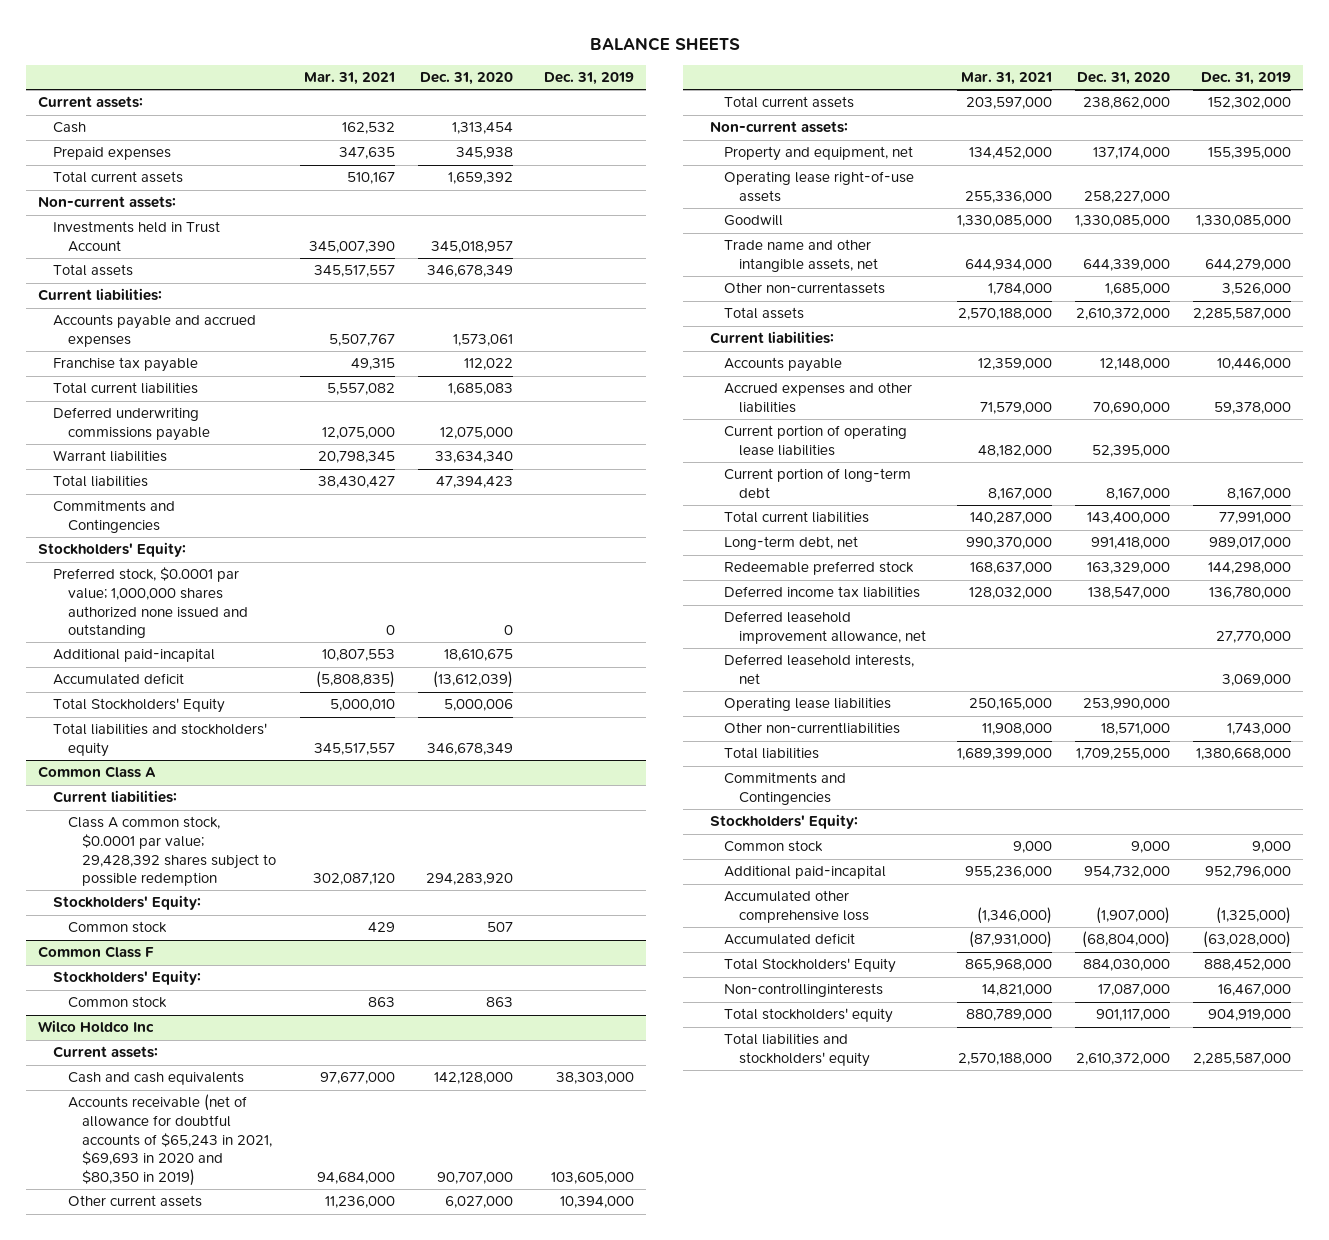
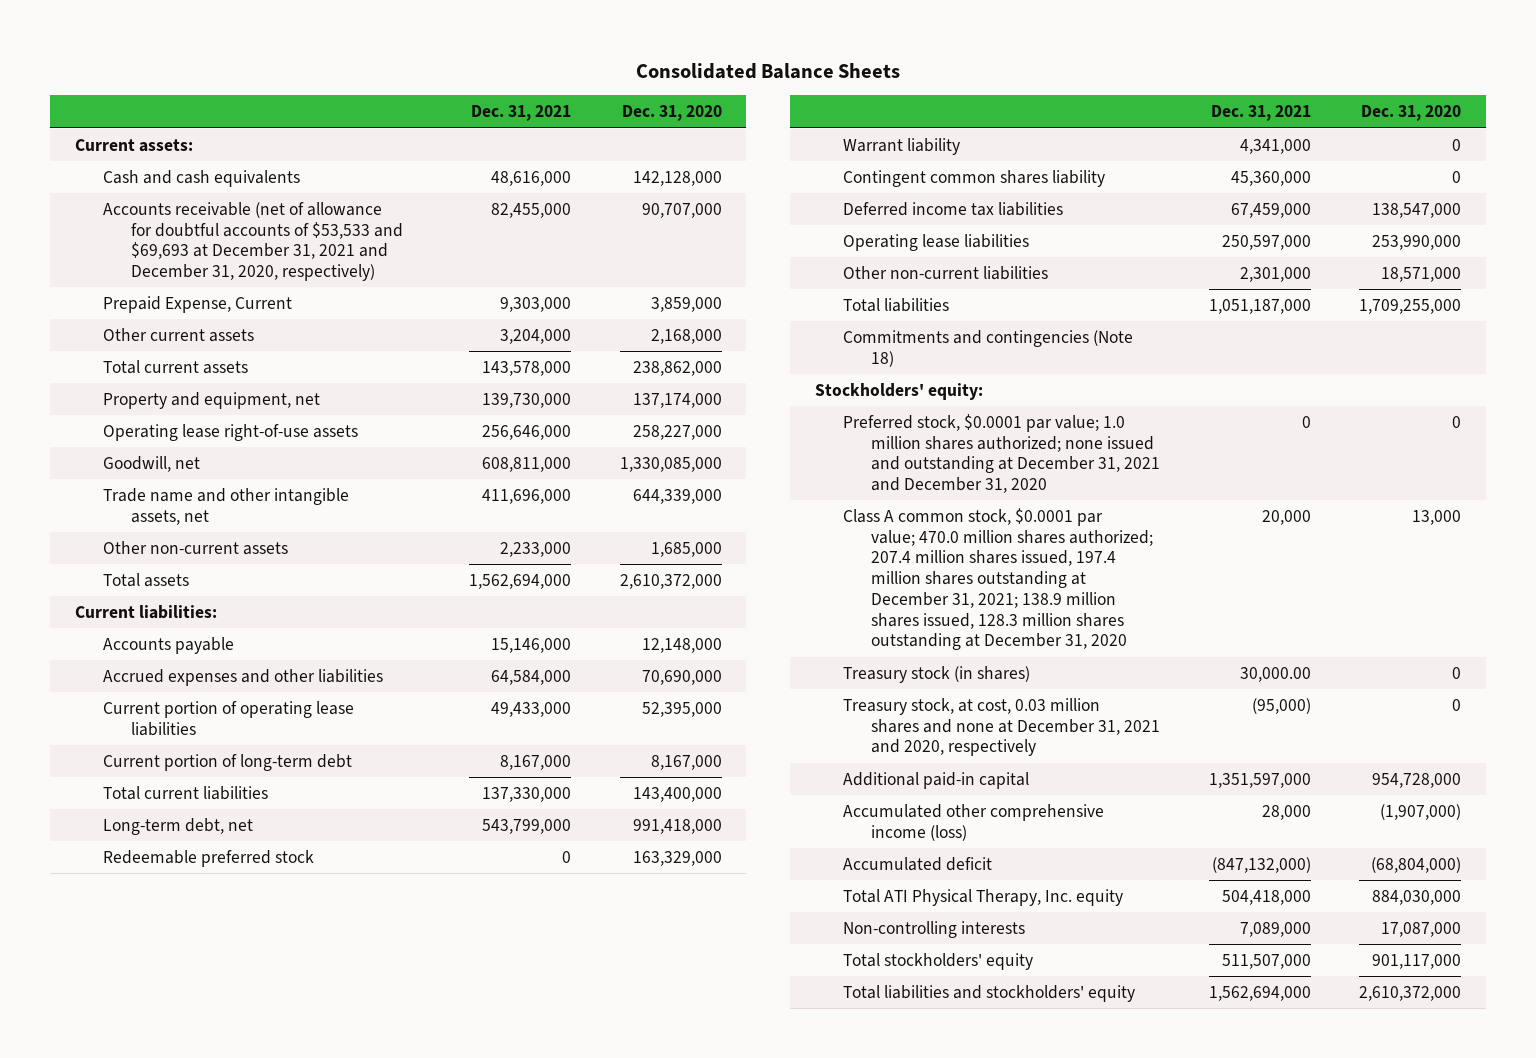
[589,36,740,51] BALANCE SHEETS -> [636,62,901,79] Consolidated Balance Sheets
[303,72,395,86] Mar. 31, 2021 -> none
[544,72,635,86] Dec. 31, 2019 -> none
none -> [470,105,571,122] Dec. 31, 2021
[52,122,86,134] Cash -> none
[52,147,171,161] Prepaid expenses -> none
[52,171,183,184] Total current assets -> none
[38,196,177,209] Non-current assets: -> none
[52,221,220,253] Investments held in Trust Account -> none
[52,264,133,277] Total assets -> none
[38,288,163,302] Current liabilities: -> none
[52,314,256,348] Accounts payable and accrued expenses -> none
[52,357,198,373] Franchise tax payable -> none
[52,382,198,395] Total current liabilities -> none
[52,407,210,442] Deferred underwriting commissions payable -> none
[52,450,167,463] Warrant liabilities -> none
[52,475,148,488] Total liabilities -> none
[52,500,175,534] Commitments and Contingencies -> none
[38,542,187,558] Stockholders' Equity: -> none
[52,567,248,639] Preferred stock, $0.0001 par value; 1,000,000 shares authorized none issued and outstanding -> none
[52,648,215,663] Additional paid-incapital -> none
[52,673,184,686] Accumulated deficit -> none
[52,698,225,714] Total Stockholders' Equity -> none
[52,723,267,758] Total liabilities and stockholders' equity -> none
[38,766,157,779] Common Class A -> none
[52,790,177,804] Current liabilities: -> none
[67,816,277,887] Class A common stock, $0.0001 par value; 29,428,392 shares subject to possible redemption -> none
[52,895,201,911] Stockholders' Equity: -> none
[67,921,167,934] Common stock -> none
[38,946,155,959] Common Class F -> none
[52,970,201,986] Stockholders' Equity: -> none
[67,996,167,1009] Common stock -> none
[38,1020,155,1033] Wilco Holdco Inc -> none
[52,1046,158,1059] Current assets: -> none
[67,1094,273,1186] Accounts receivable (net of allowance for doubtful accounts of $65,243 in 2021, $69,693 in 2020 and $80,350 in 2019) -> [102,201,403,282] Accounts receivable (net of allowance for doubtful accounts of $53,533 and $69,693 at December 31, 2021 and December 31, 2020, respectively)
none -> [102,295,292,313] Prepaid Expense, Current
[444,1196,513,1209] 6,027,000 -> [650,328,722,344] 2,168,000
[709,121,848,134] Non-current assets: -> none
[724,215,784,227] Goodwill -> [102,455,200,472] Goodwill, net
[724,282,886,295] Other non-currentassets -> [102,540,288,555] Other non-current assets
none -> [842,137,960,155] Warrant liability
none -> [842,169,1105,187] Contingent common shares liability
[724,611,927,645] Deferred leasehold improvement allowance, net -> none
[724,654,915,685] Deferred leasehold interests, net -> none
[724,722,901,735] Other non-currentliabilities -> [842,265,1048,280] Other non-current liabilities
[724,840,824,853] Common stock -> none
[724,865,887,880] Additional paid-incapital -> none
[724,772,847,806] Commitments and Contingencies -> [842,329,1133,367] Commitments and contingencies (Note 18)
[709,814,858,830] Stockholders' Equity: -> [814,382,983,400] Stockholders' equity:
none -> [842,413,1160,494] Preferred stock, $0.0001 par value; 1.0 million shares authorized; none issued and outstanding at December 31, 2021 and December 31, 2020
none -> [842,507,1153,651] Class A common stock, $0.0001 par value; 470.0 million shares authorized; 207.4 million shares issued, 197.4 million shares outstanding at December 31, 2021; 138.9 million shares issued, 128.3 million shares outstanding at December 31, 2020
none -> [842,665,1030,683] Treasury stock (in shares)
none -> [842,697,1160,757] Treasury stock, at cost, 0.03 million shares and none at December 31, 2021 and 2020, respectively
none -> [842,771,1029,789] Additional paid-in capital
[724,890,870,924] Accumulated other comprehensive loss -> [842,803,1104,841] Accumulated other comprehensive income (loss)
[724,958,897,974] Total Stockholders' Equity -> [842,888,1123,906] Total ATI Physical Therapy, Inc. equity
[724,983,884,998] Non-controllinginterests -> [842,920,1025,938] Non-controlling interests

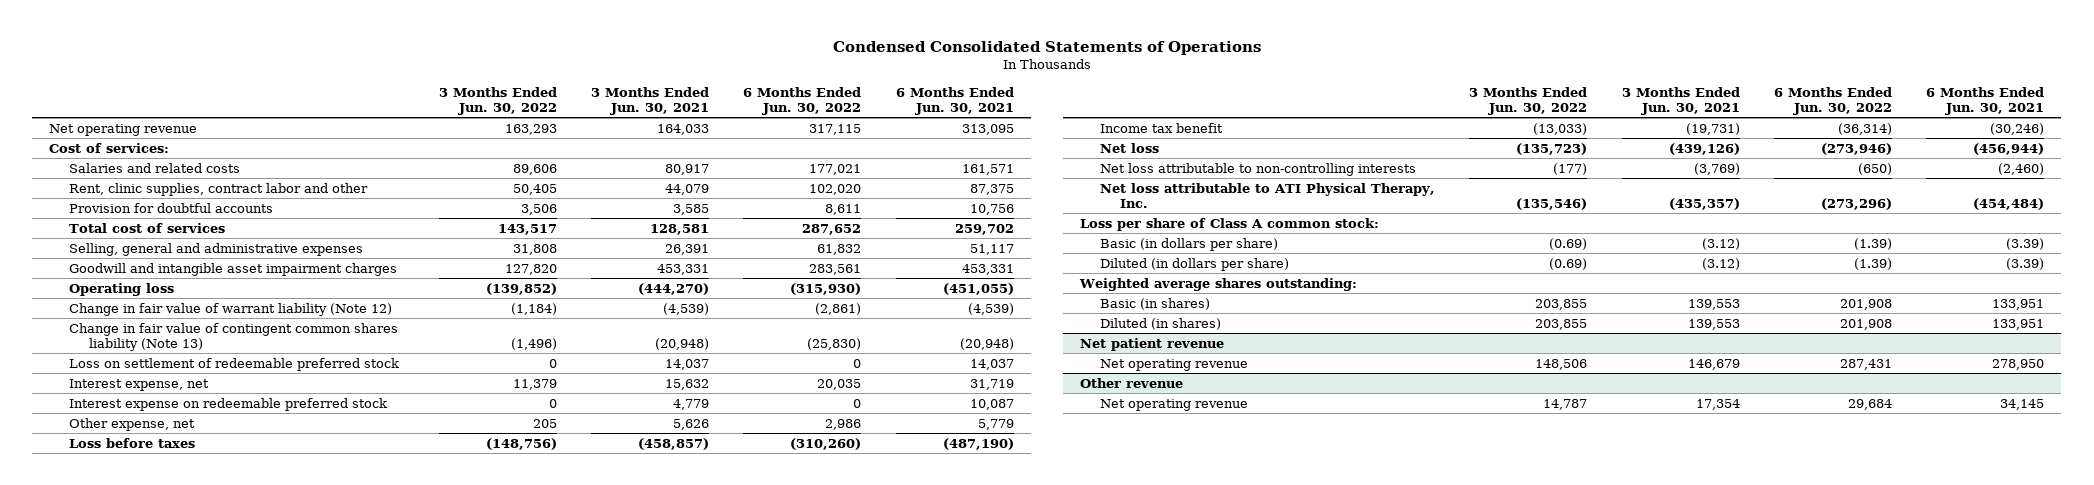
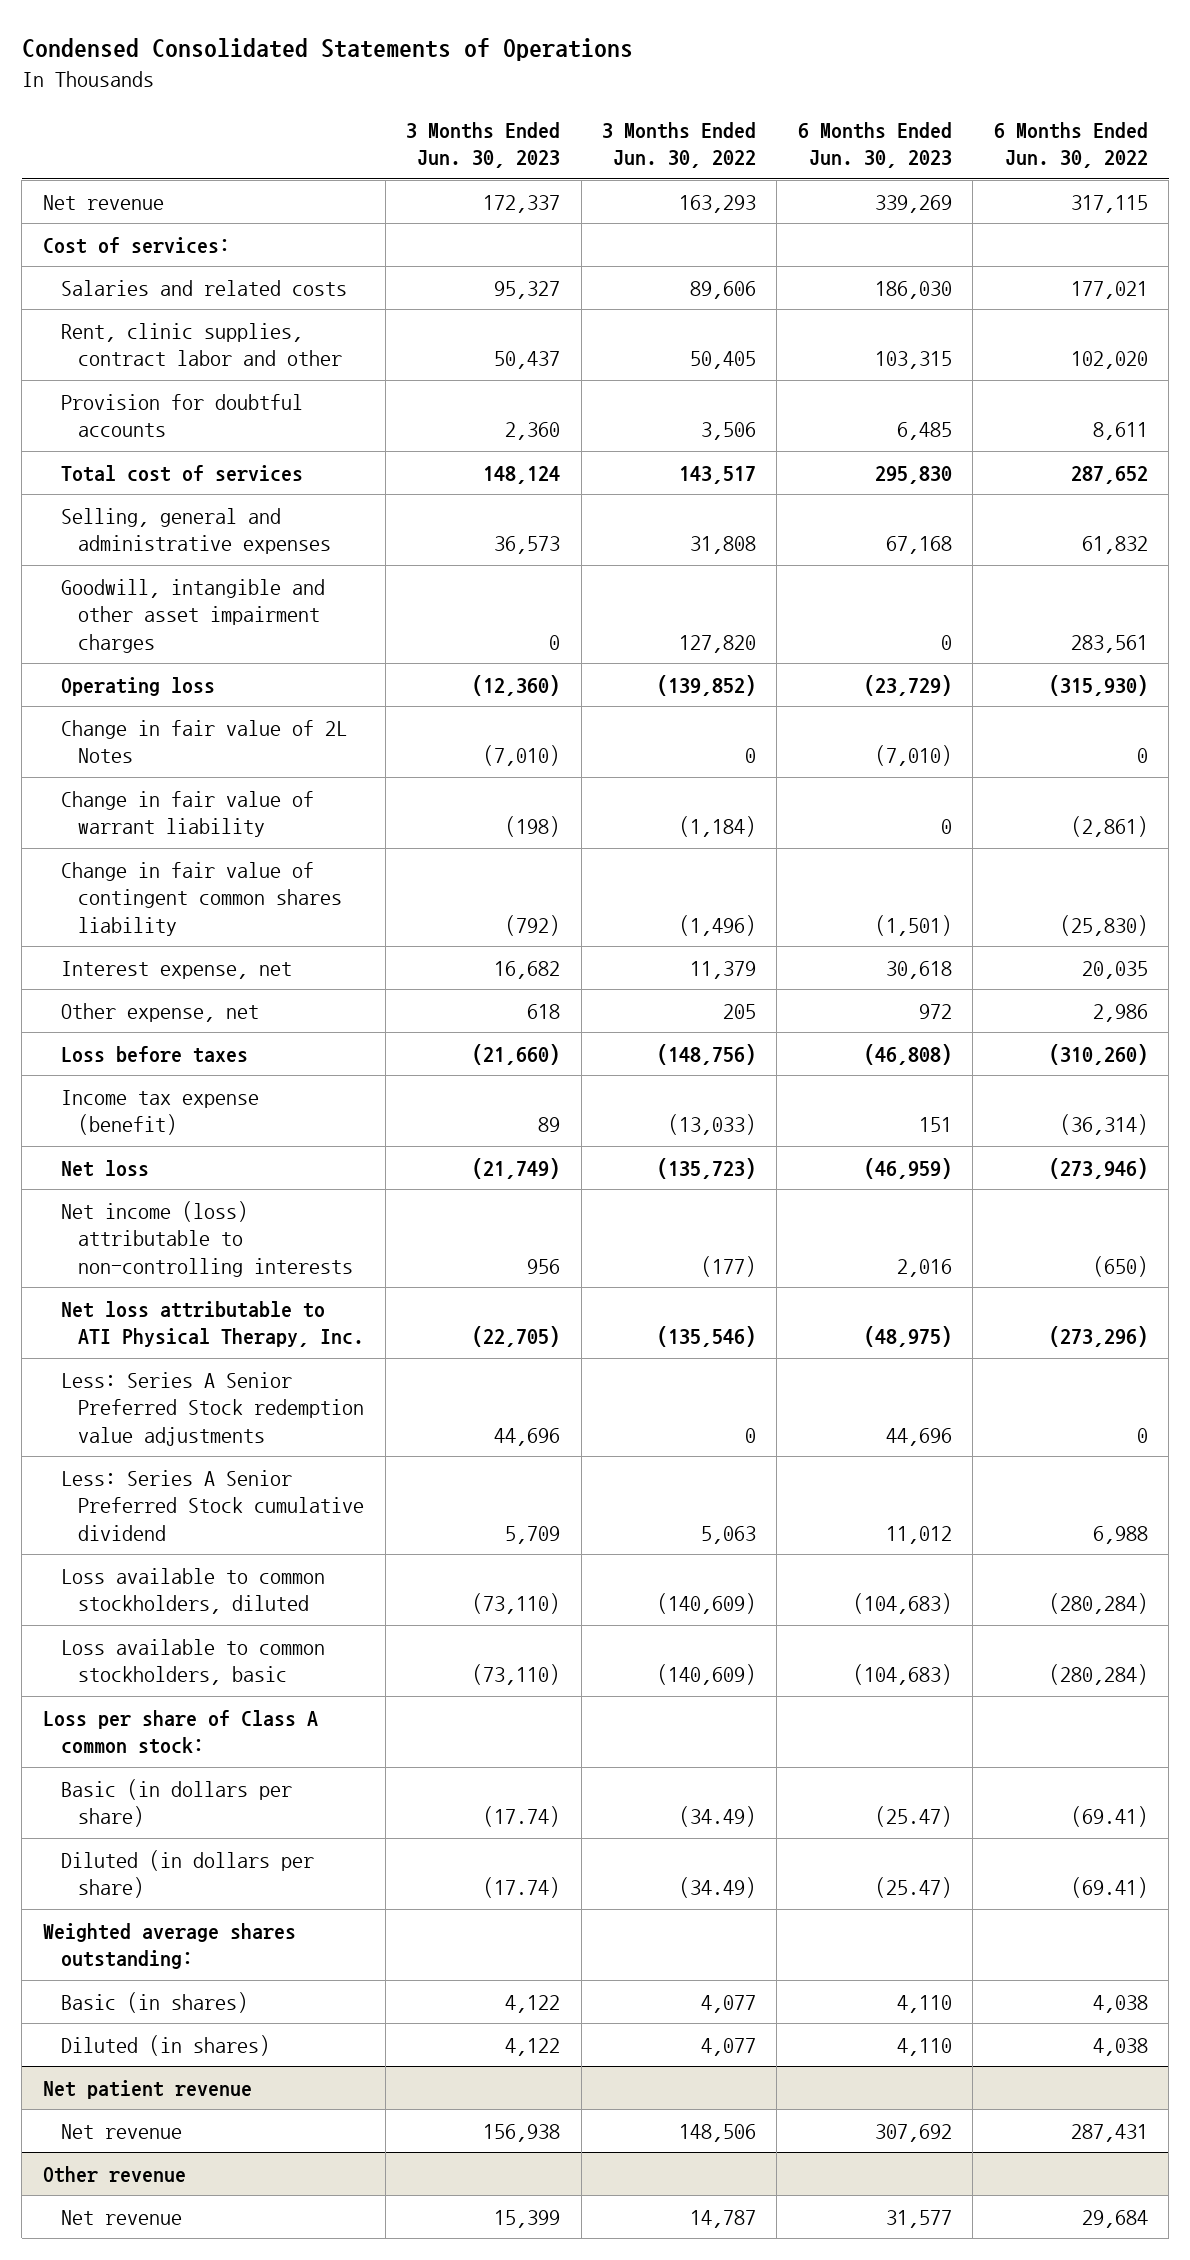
[591,86,710,115] 3 Months Ended Jun. 30, 2021 -> none
[895,86,1014,115] 6 Months Ended Jun. 30, 2021 -> none
none -> [406,121,561,169] 3 Months Ended Jun. 30, 2023
none -> [797,121,952,169] 6 Months Ended Jun. 30, 2023
[49,123,198,136] Net operating revenue -> [42,194,164,210] Net revenue
[69,262,398,276] Goodwill and intangible asset impairment charges -> [60,578,325,653] Goodwill, intangible and other asset impairment charges
[69,357,400,371] Loss on settlement of redeemable preferred stock -> none
none -> [60,719,347,764] Change in fair value of 2L Notes
[69,302,393,316] Change in fair value of warrant liability (Note 12) -> [60,790,314,838] Change in fair value of warrant liability
[69,322,399,351] Change in fair value of contingent common shares liability (Note 13) -> [60,861,343,936] Change in fair value of contingent common shares liability
[69,397,388,411] Interest expense on redeemable preferred stock -> none
[1099,122,1223,133] Income tax benefit -> [60,1089,259,1136] Income tax expense (benefit)
[1099,162,1416,176] Net loss attributable to non-controlling interests -> [60,1200,354,1277] Net income (loss) attributable to non-controlling interests
none -> [60,1371,365,1446] Less: Series A Senior Preferred Stock redemption value adjustments
none -> [60,1469,365,1541] Less: Series A Senior Preferred Stock cumulative dividend
none -> [60,1567,325,1615] Loss available to common stockholders, diluted
none -> [60,1638,325,1686] Loss available to common stockholders, basic
[1549,237,1588,250] (0.69) -> [678,1806,756,1828] (34.49)
[1853,237,1892,250] (1.39) -> [1070,1806,1148,1828] (69.41)
[1549,257,1588,270] (0.69) -> [678,1877,756,1899] (34.49)
[1853,257,1892,270] (1.39) -> [1070,1877,1148,1899] (69.41)
[1535,298,1588,310] 203,855 -> [700,1994,756,2013] 4,077
[1839,298,1892,310] 201,908 -> [1092,1994,1148,2013] 4,038
[1535,318,1588,330] 203,855 -> [700,2037,756,2056] 4,077
[1839,318,1892,330] 201,908 -> [1092,2037,1148,2056] 4,038
[1099,358,1248,371] Net operating revenue -> [60,2123,182,2139] Net revenue
[1099,398,1248,411] Net operating revenue -> [60,2209,182,2225] Net revenue

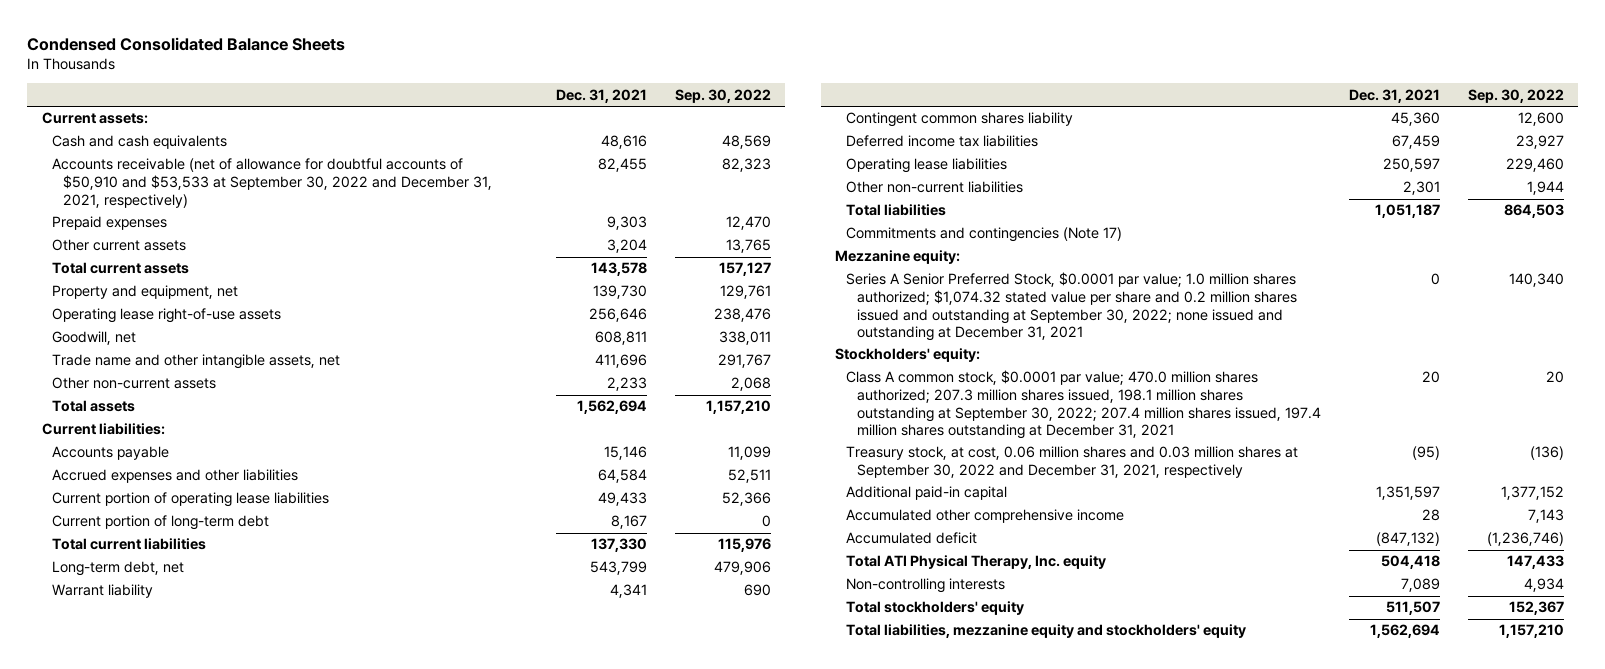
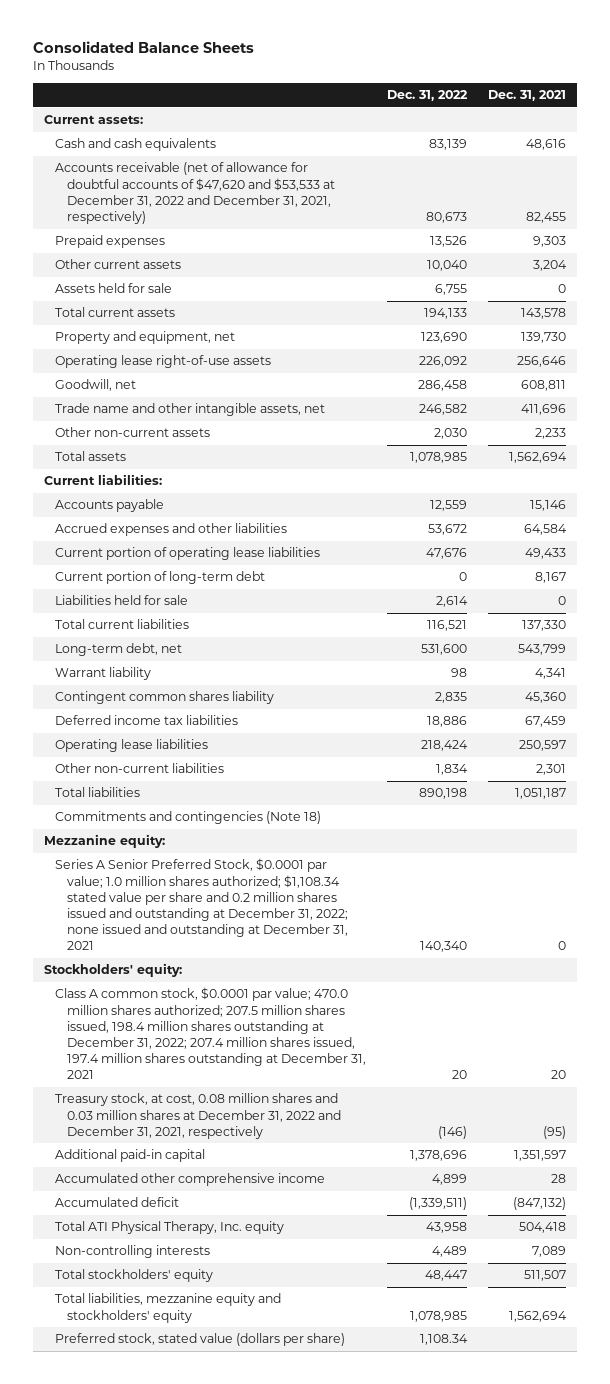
[27,36,346,51] Condensed Consolidated Balance Sheets -> [33,40,255,53] Consolidated Balance Sheets
[674,88,771,103] Sep. 30, 2022 -> none
none -> [387,90,469,102] Dec. 31, 2022
[52,158,493,208] Accounts receivable (net of allowance for doubtful accounts of $50,910 and $53,533 at September 30, 2022 and December 31, 2021, respectively) -> [55,162,336,224] Accounts receivable (net of allowance for doubtful accounts of $47,620 and $53,533 at December 31, 2022 and December 31, 2021, respectively)
none -> [55,283,173,294] Assets held for sale
none -> [55,595,189,606] Liabilities held for sale
[845,227,1122,243] Commitments and contingencies (Note 17) -> [55,811,322,825] Commitments and contingencies (Note 18)
[845,272,1297,342] Series A Senior Preferred Stock, $0.0001 par value; 1.0 million shares authorized; $1,074.32 stated value per share and 0.2 million shares issued and outstanding at September 30, 2022; none issued and outstanding at December 31, 2021 -> [55,858,349,951] Series A Senior Preferred Stock, $0.0001 par value; 1.0 million shares authorized; $1,108.34 stated value per share and 0.2 million shares issued and outstanding at December 31, 2022; none issued and outstanding at December 31, 2021
[845,370,1321,440] Class A common stock, $0.0001 par value; 470.0 million shares authorized; 207.3 million shares issued, 198.1 million shares outstanding at September 30, 2022; 207.4 million shares issued, 197.4 million shares outstanding at December 31, 2021 -> [55,987,367,1080] Class A common stock, $0.0001 par value; 470.0 million shares authorized; 207.5 million shares issued, 198.4 million shares outstanding at December 31, 2022; 207.4 million shares issued, 197.4 million shares outstanding at December 31, 2021
[845,446,1298,478] Treasury stock, at cost, 0.06 million shares and 0.03 million shares at September 30, 2022 and December 31, 2021, respectively -> [55,1093,342,1139] Treasury stock, at cost, 0.08 million shares and 0.03 million shares at December 31, 2022 and December 31, 2021, respectively
none -> [55,1333,346,1347] Preferred stock, stated value (dollars per share)

